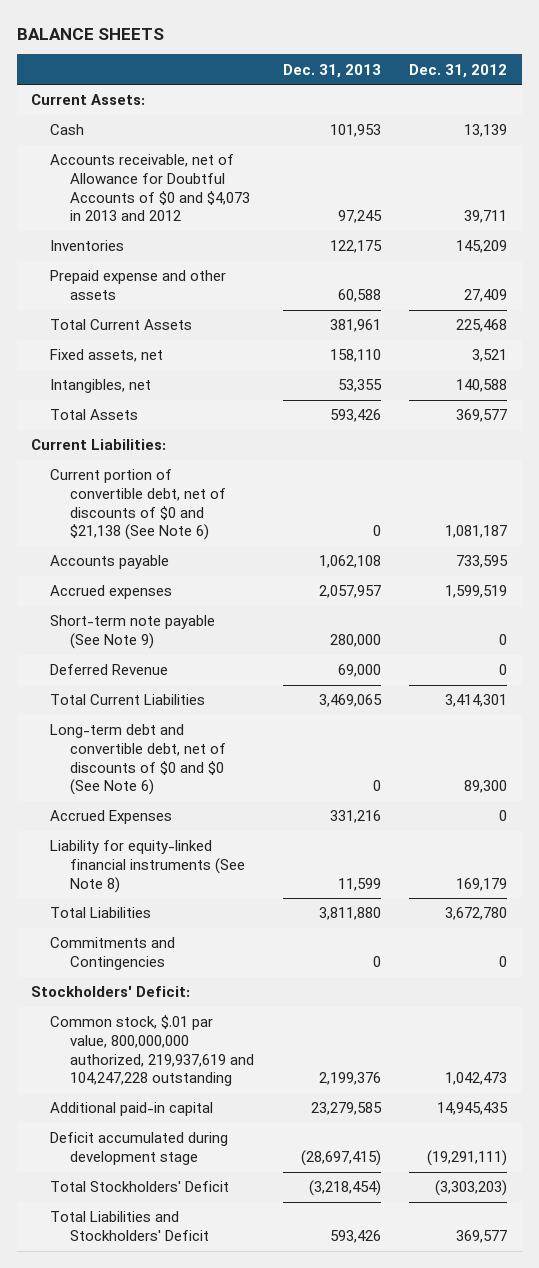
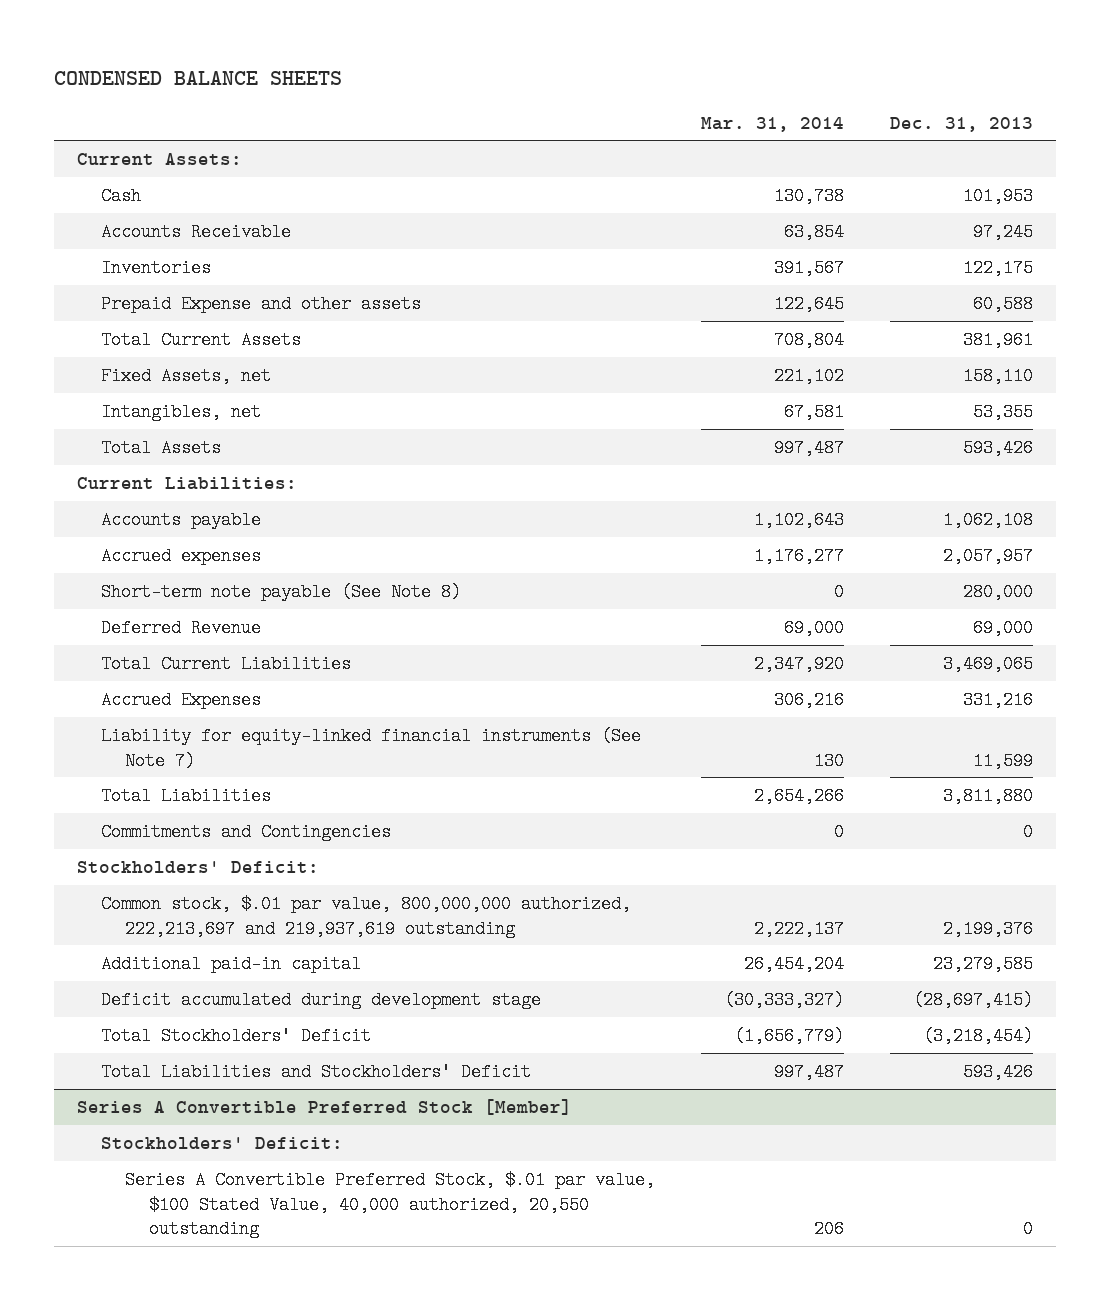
[16,27,164,40] BALANCE SHEETS -> [54,70,343,85] CONDENSED BALANCE SHEETS
[409,63,508,78] Dec. 31, 2012 -> none
none -> [700,116,844,132] Mar. 31, 2014
[50,154,250,222] Accounts receivable, net of Allowance for Doubtful Accounts of $0 and $4,073 in 2013 and 2012 -> [100,222,291,241] Accounts Receivable
[50,270,227,300] Prepaid expense and other assets -> [100,294,421,313] Prepaid Expense and other assets
[50,349,164,363] Fixed assets, net -> [100,366,271,385] Fixed Assets, net
[50,469,226,541] Current portion of convertible debt, net of discounts of $0 and $21,138 (See Note 6) -> none
[50,615,216,649] Short-term note payable (See Note 9) -> [100,582,461,601] Short-term note payable (See Note 8)
[50,724,226,796] Long-term debt and convertible debt, net of discounts of $0 and $0 (See Note 6) -> none
[50,840,245,893] Liability for equity-linked financial instruments (See Note 8) -> [100,726,641,770] Liability for equity-linked financial instruments (See Note 7)
[50,1015,254,1087] Common stock, $.01 par value, 800,000,000 authorized, 219,937,619 and 104,247,228 outstanding -> [100,894,631,938] Common stock, $.01 par value, 800,000,000 authorized, 222,213,697 and 219,937,619 outstanding
none -> [77,1098,573,1115] Series A Convertible Preferred Stock [Member]
none -> [100,1136,343,1149] Stockholders' Deficit:
none -> [124,1170,655,1239] Series A Convertible Preferred Stock, $.01 par value, $100 Stated Value, 40,000 authorized, 20,550 outstanding

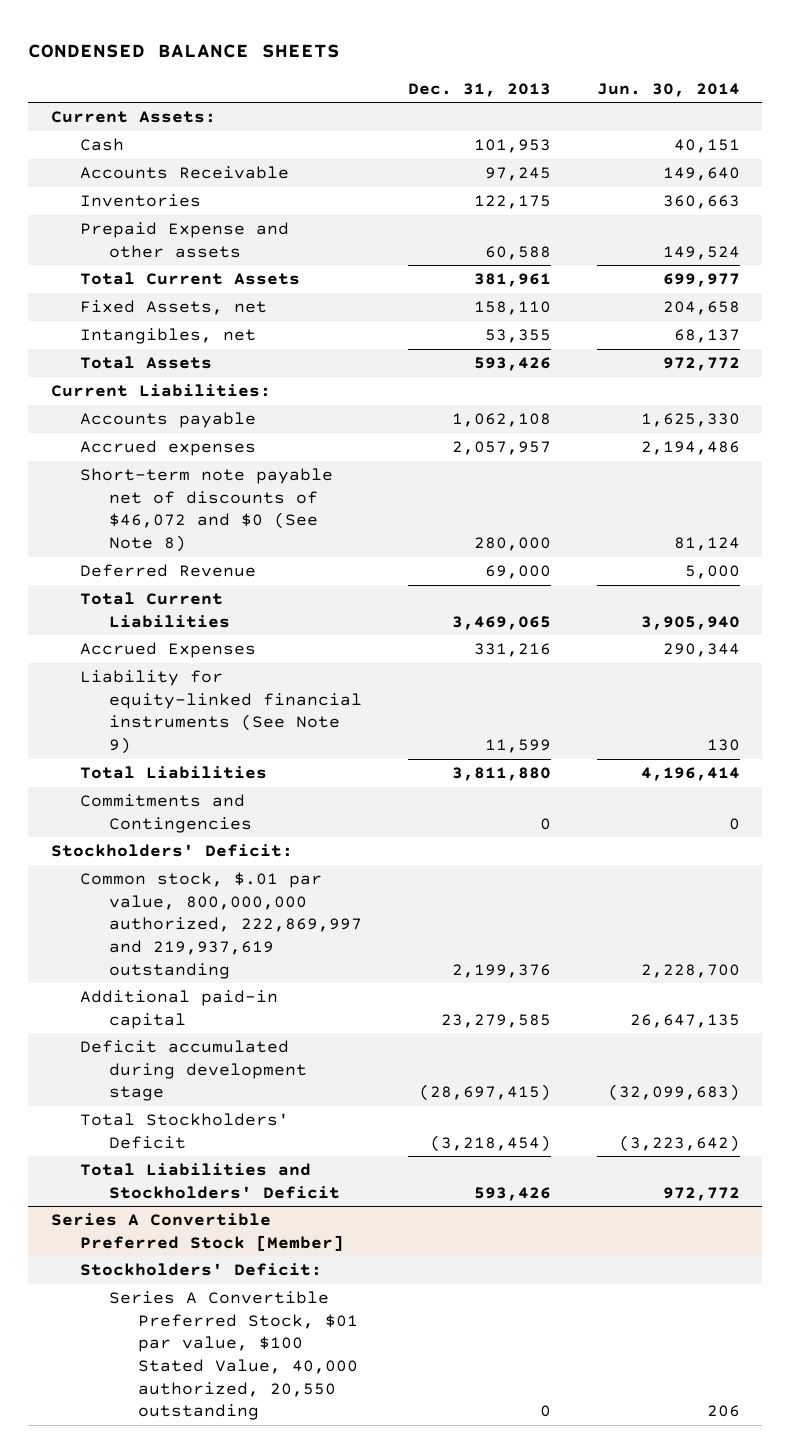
[700,116,844,132] Mar. 31, 2014 -> none
none -> [596,82,740,97] Jun. 30, 2014
[100,582,461,601] Short-term note payable (See Note 8) -> [80,468,334,553] Short-term note payable net of discounts of $46,072 and $0 (See Note 8)
[100,726,641,770] Liability for equity-linked financial instruments (See Note 7) -> [80,670,363,755] Liability for equity-linked financial instruments (See Note 9)
[100,894,631,938] Common stock, $.01 par value, 800,000,000 authorized, 222,213,697 and 219,937,619 outstanding -> [80,872,363,979] Common stock, $.01 par value, 800,000,000 authorized, 222,869,997 and 219,937,619 outstanding
[124,1170,655,1239] Series A Convertible Preferred Stock, $.01 par value, $100 Stated Value, 40,000 authorized, 20,550 outstanding -> [109,1291,359,1421] Series A Convertible Preferred Stock, $01 par value, $100 Stated Value, 40,000 authorized, 20,550 outstanding

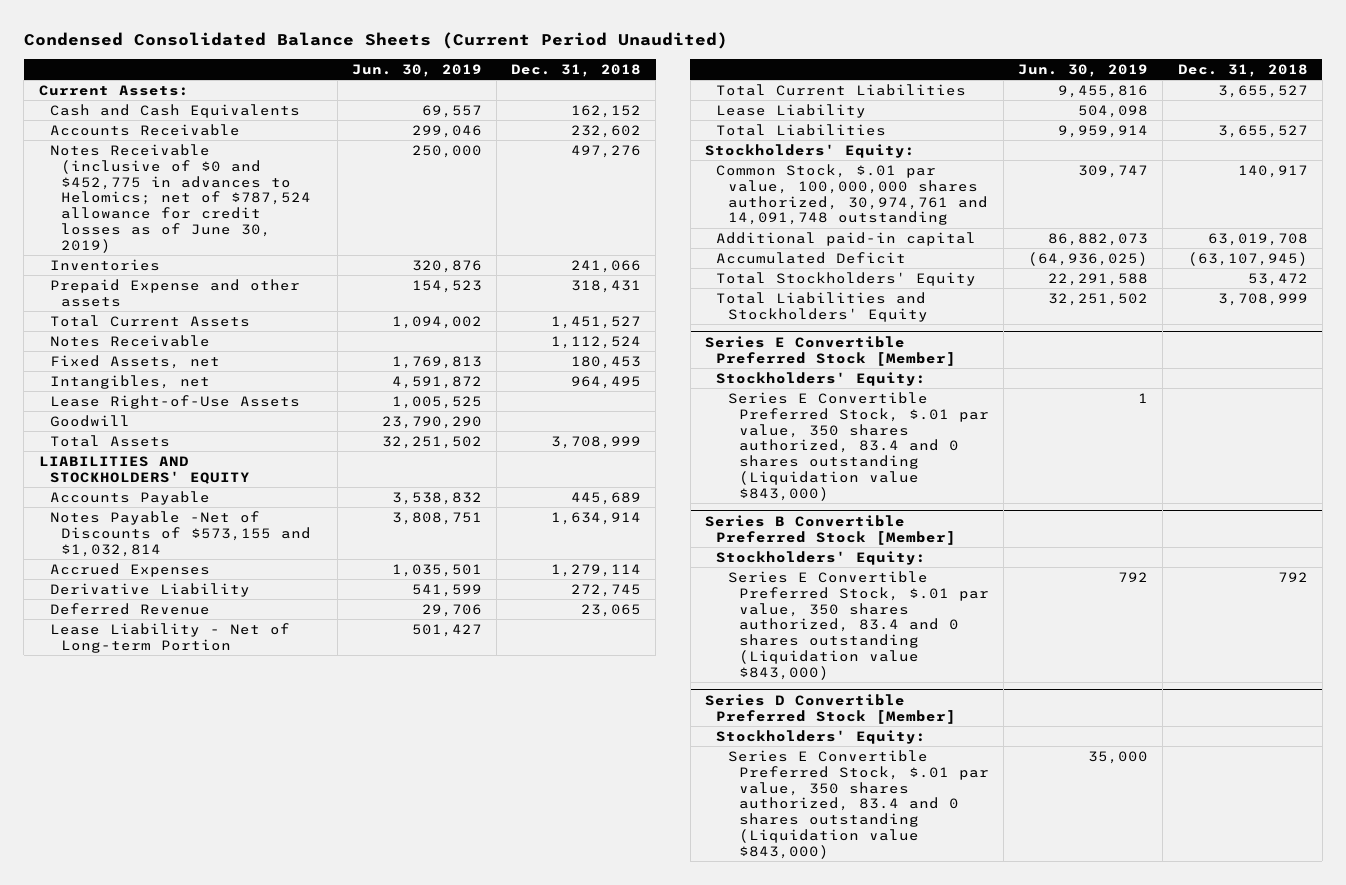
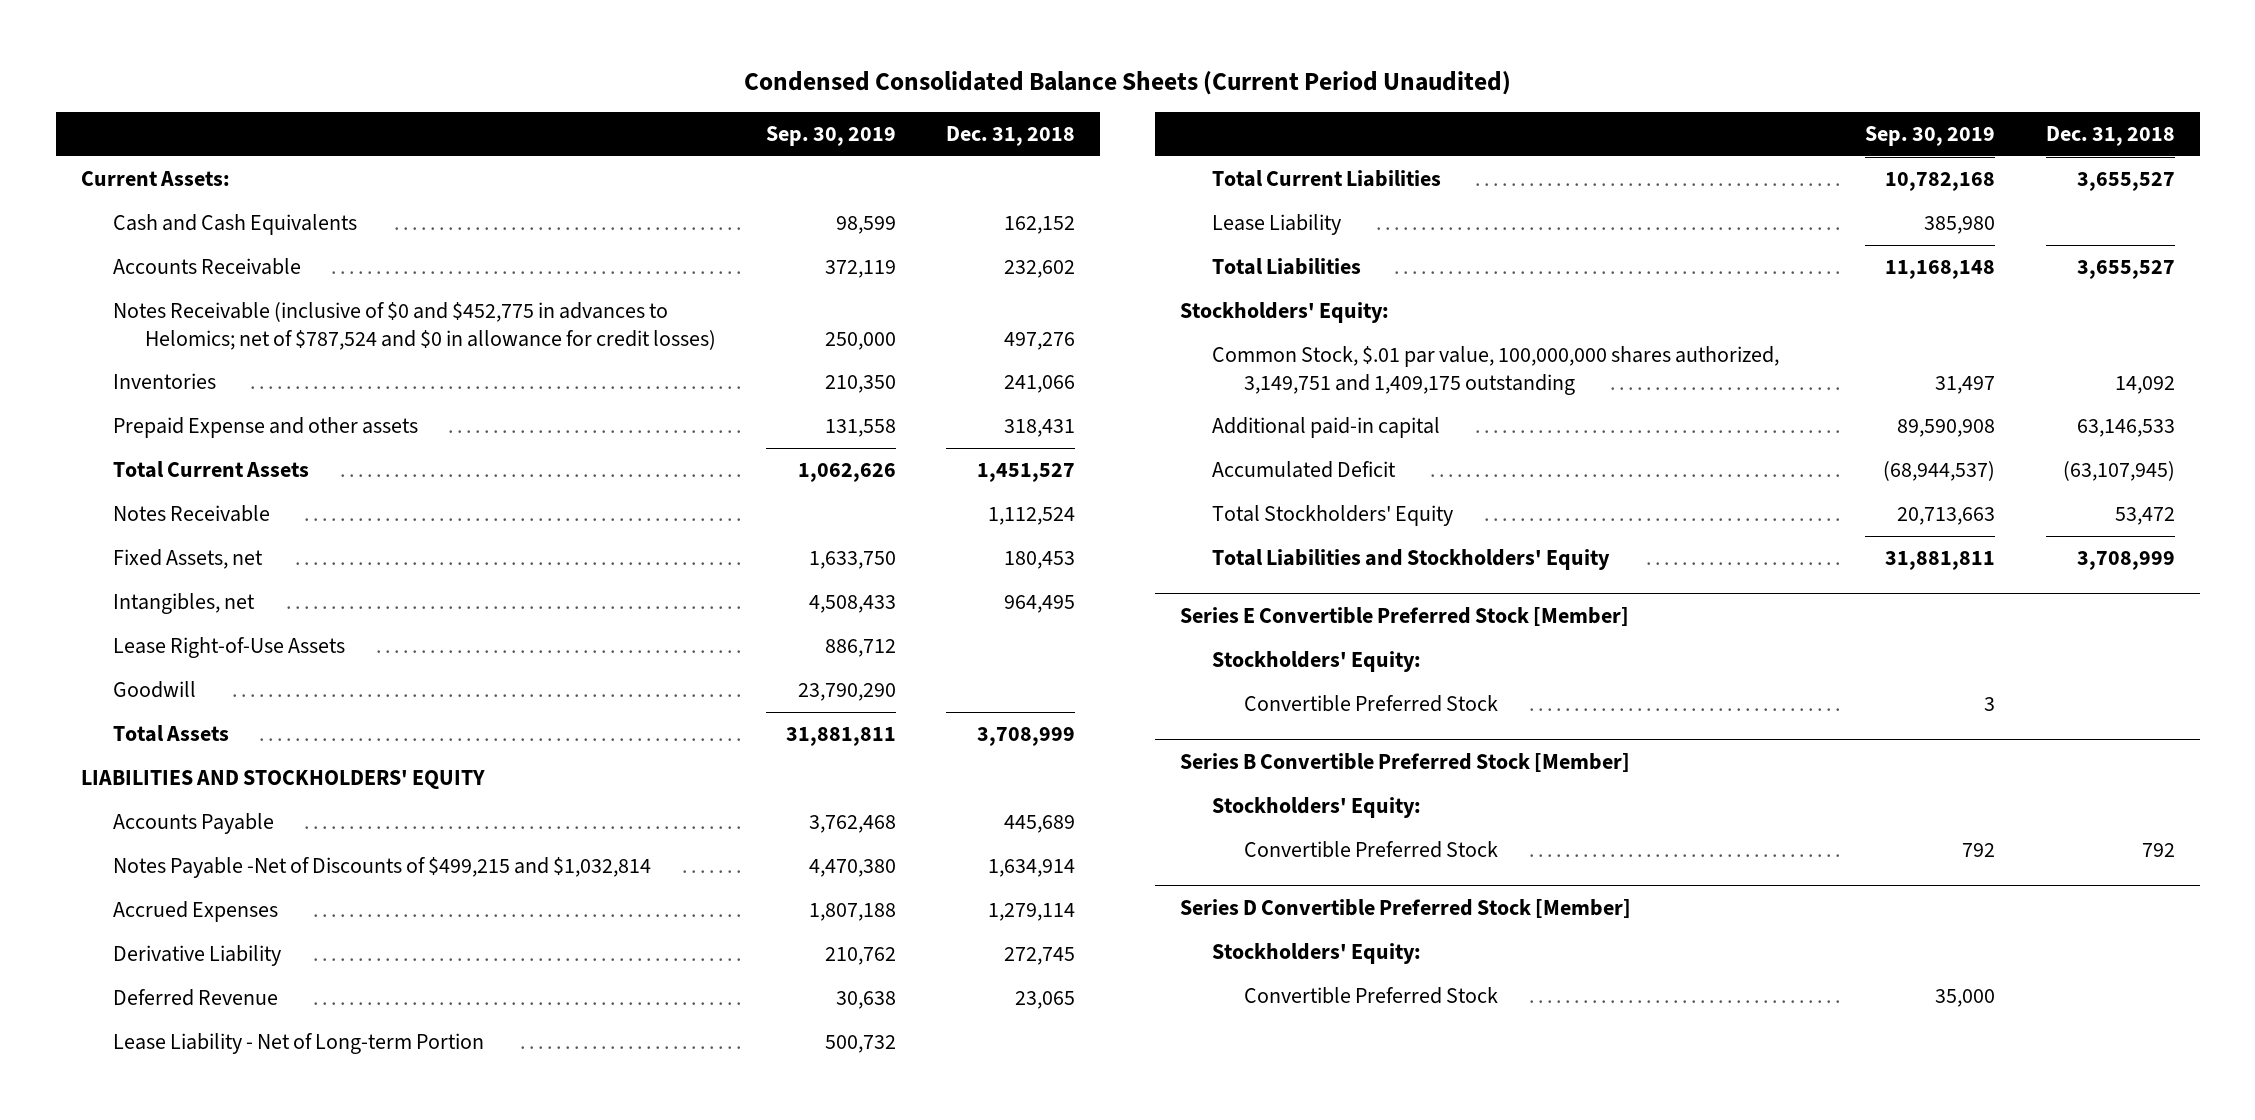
[351,63,482,77] Jun. 30, 2019 -> none
none -> [765,126,896,147] Sep. 30, 2019
[49,144,312,253] Notes Receivable (inclusive of $0 and $452,775 in advances to Helomics; net of $787,524 allowance for credit losses as of June 30, 2019) -> [112,302,716,350] Notes Receivable (inclusive of $0 and $452,775 in advances to Helomics; net of $787,524 and $0 in allowance for credit losses)
[49,511,312,557] Notes Payable -Net of Discounts of $573,155 and $1,032,814 -> [112,857,651,879] Notes Payable -Net of Discounts of $499,215 and $1,032,814
[716,164,988,226] Common Stock, $.01 par value, 100,000,000 shares authorized, 30,974,761 and 14,091,748 outstanding -> [1212,346,1780,395] Common Stock, $.01 par value, 100,000,000 shares authorized, 3,149,751 and 1,409,175 outstanding
[1237,165,1308,179] 140,917 -> [2114,375,2175,394] 14,092
[1207,233,1308,247] 63,019,708 -> [2076,419,2175,438] 63,146,533
[727,392,989,501] Series E Convertible Preferred Stock, $.01 par value, 350 shares authorized, 83.4 and 0 shares outstanding (Liquidation value $843,000) -> [1244,695,1499,713] Convertible Preferred Stock
[727,571,989,680] Series E Convertible Preferred Stock, $.01 par value, 350 shares authorized, 83.4 and 0 shares outstanding (Liquidation value $843,000) -> [1244,841,1499,859] Convertible Preferred Stock
[727,750,989,859] Series E Convertible Preferred Stock, $.01 par value, 350 shares authorized, 83.4 and 0 shares outstanding (Liquidation value $843,000) -> [1244,987,1499,1005] Convertible Preferred Stock

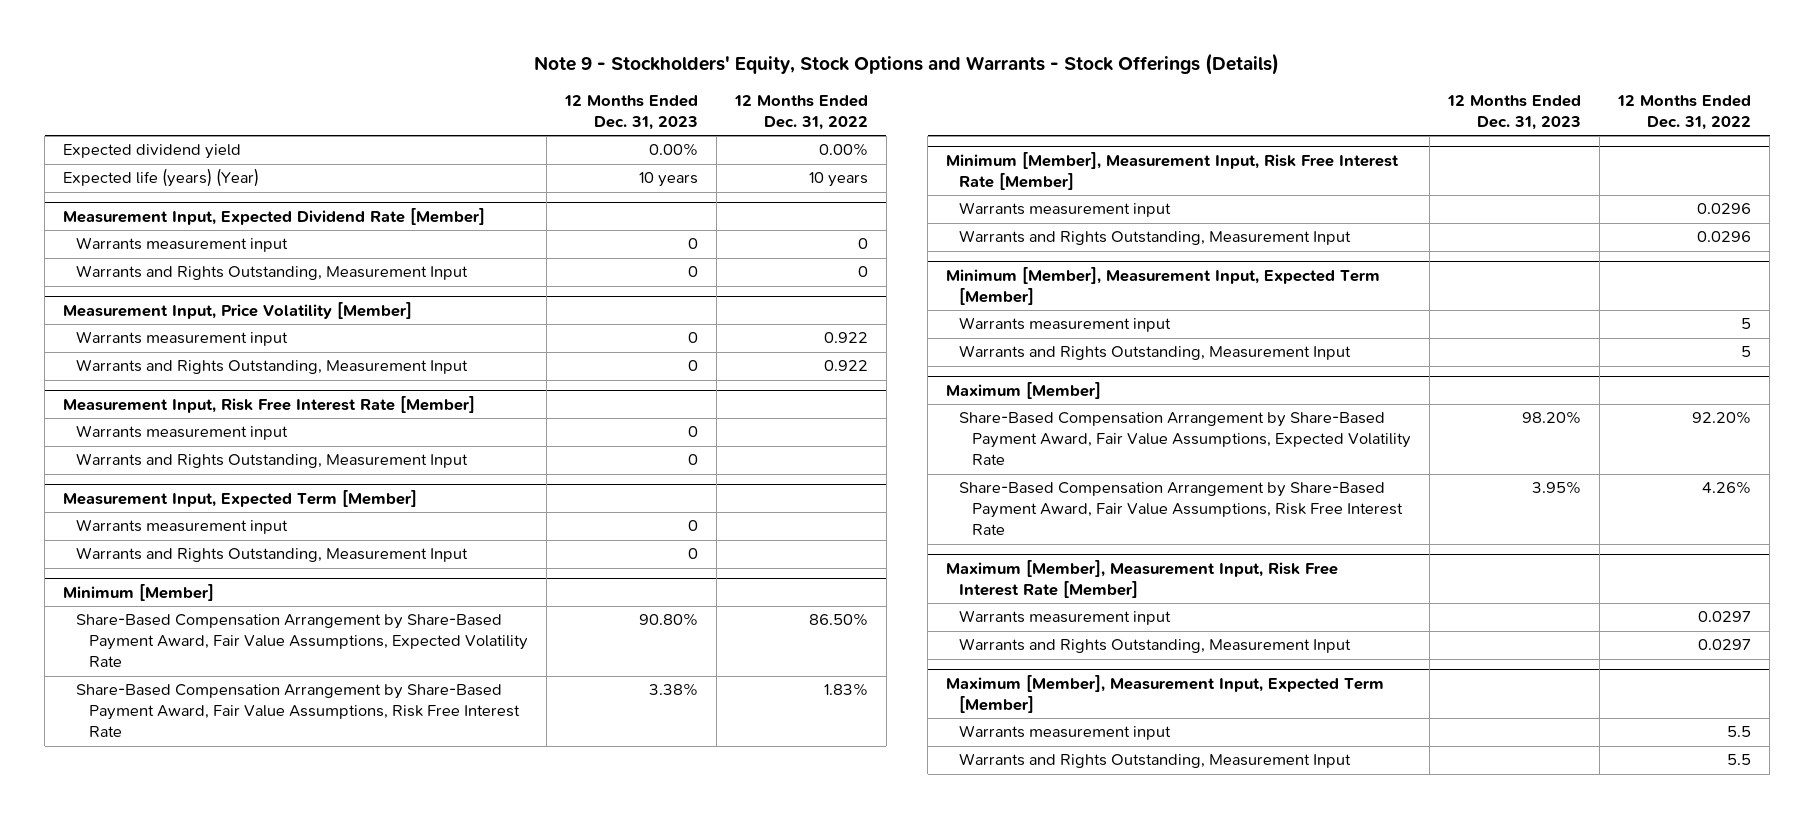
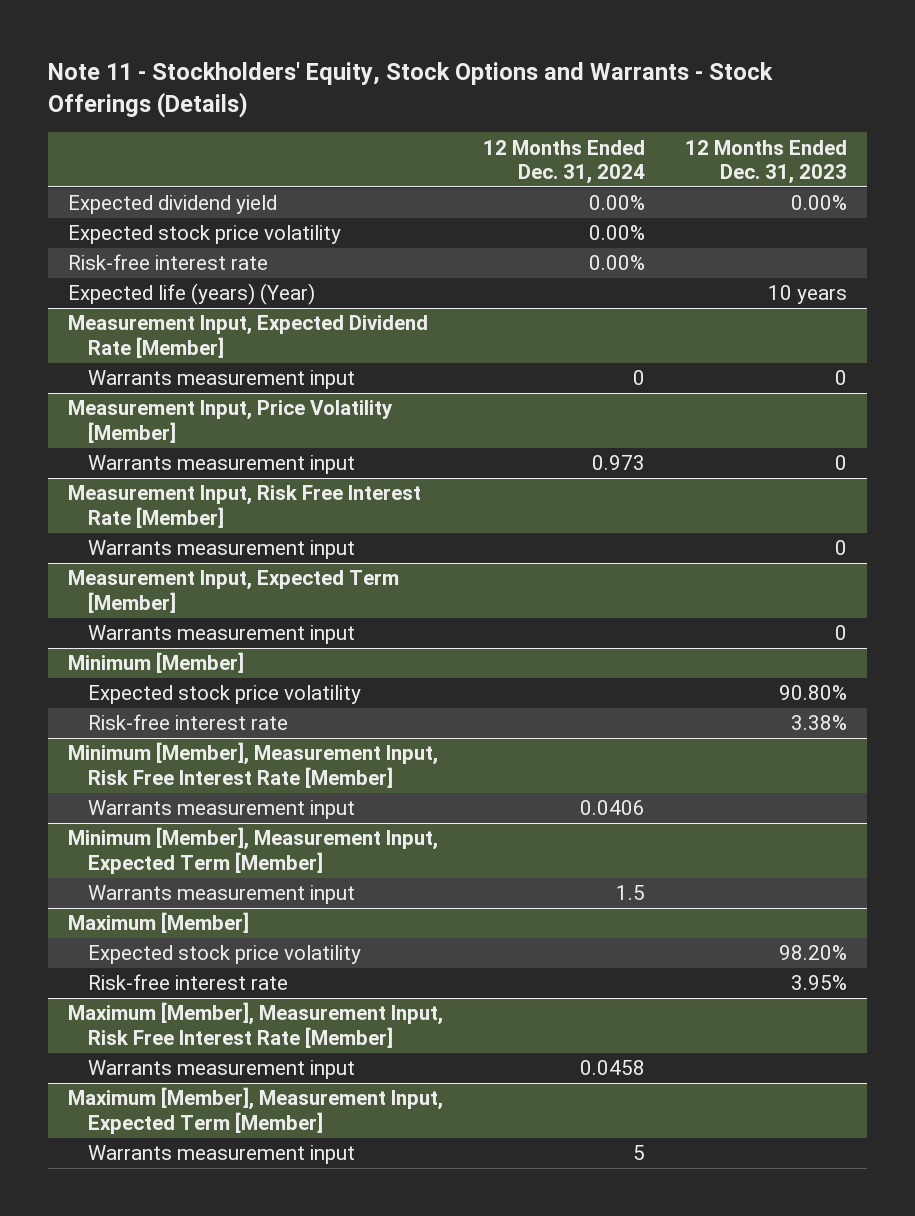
[534,53,1280,76] Note 9 - Stockholders' Equity, Stock Options and Warrants - Stock Offerings (Details) -> [48,62,774,118] Note 11 - Stockholders' Equity, Stock Options and Warrants - Stock Offerings (Details)
[733,95,868,131] 12 Months Ended Dec. 31, 2022 -> none
none -> [483,139,646,185] 12 Months Ended Dec. 31, 2024
none -> [68,225,342,245] Expected stock price volatility
none -> [68,254,269,271] Risk-free interest rate
[75,265,468,281] Warrants and Rights Outstanding, Measurement Input -> none
[75,359,468,375] Warrants and Rights Outstanding, Measurement Input -> none
[75,453,468,469] Warrants and Rights Outstanding, Measurement Input -> none
[75,547,468,563] Warrants and Rights Outstanding, Measurement Input -> none
[75,614,528,668] Share-Based Compensation Arrangement by Share-Based Payment Award, Fair Value Assumptions, Expected Volatility Rate -> [87,685,361,705] Expected stock price volatility
[75,684,520,738] Share-Based Compensation Arrangement by Share-Based Payment Award, Fair Value Assumptions, Risk Free Interest Rate -> [87,714,288,731] Risk-free interest rate
[959,230,1352,246] Warrants and Rights Outstanding, Measurement Input -> none
[959,345,1352,361] Warrants and Rights Outstanding, Measurement Input -> none
[959,412,1411,466] Share-Based Compensation Arrangement by Share-Based Payment Award, Fair Value Assumptions, Expected Volatility Rate -> [87,945,361,965] Expected stock price volatility
[959,482,1403,536] Share-Based Compensation Arrangement by Share-Based Payment Award, Fair Value Assumptions, Risk Free Interest Rate -> [87,974,288,991] Risk-free interest rate
[959,638,1352,654] Warrants and Rights Outstanding, Measurement Input -> none
[959,753,1352,769] Warrants and Rights Outstanding, Measurement Input -> none

